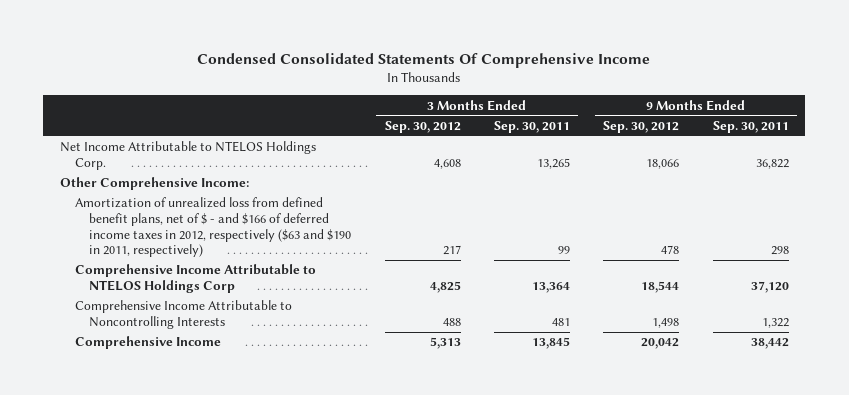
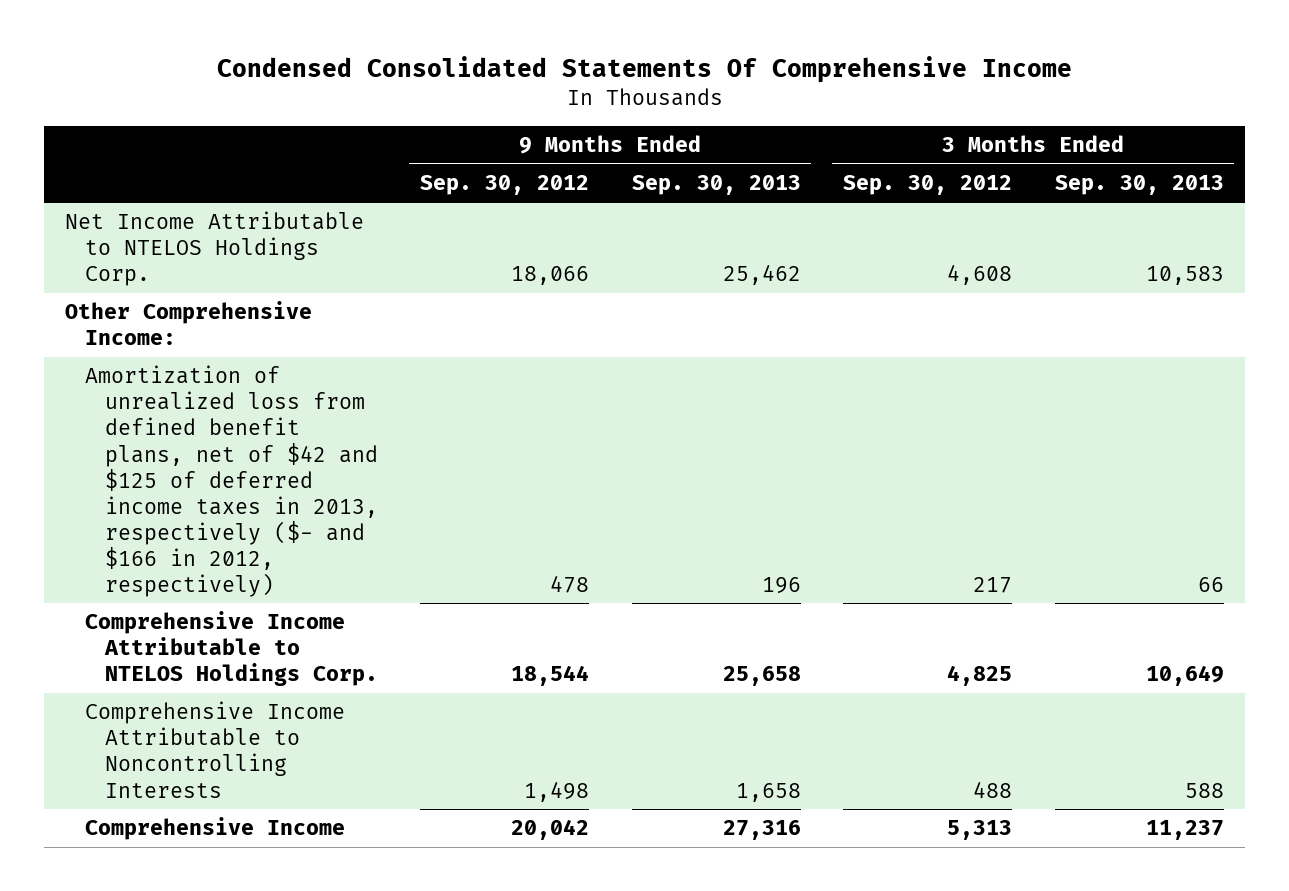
[493,121,570,134] Sep. 30, 2011 -> none
[712,121,789,134] Sep. 30, 2011 -> none
none -> [631,175,801,196] Sep. 30, 2013
none -> [1054,175,1224,196] Sep. 30, 2013
[74,197,352,258] Amortization of unrealized loss from defined benefit plans, net of $ - and $166 of deferred income taxes in 2012, respectively ($63 and $190 in 2011, respectively) -> [85,365,378,597] Amortization of unrealized loss from defined benefit plans, net of $42 and $125 of deferred income taxes in 2013, respectively ($- and $166 in 2012, respectively)
[74,264,316,294] Comprehensive Income Attributable to NTELOS Holdings Corp -> [85,611,378,687] Comprehensive Income Attributable to NTELOS Holdings Corp.

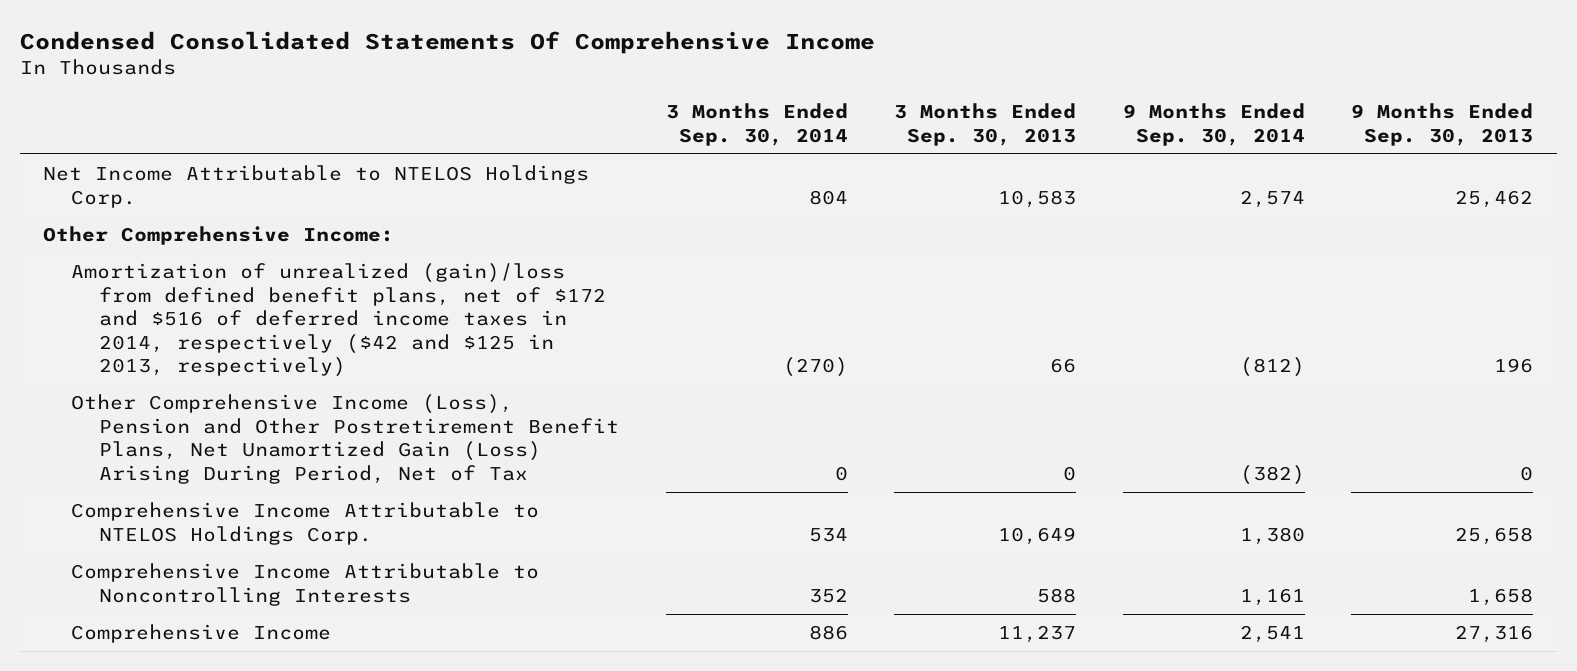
[420,175,590,196] Sep. 30, 2012 -> none
[843,175,1013,196] Sep. 30, 2012 -> none
none -> [665,103,848,146] 3 Months Ended Sep. 30, 2014
none -> [1122,103,1305,146] 9 Months Ended Sep. 30, 2014
[85,365,378,597] Amortization of unrealized loss from defined benefit plans, net of $42 and $125 of deferred income taxes in 2013, respectively ($- and $166 in 2012, respectively) -> [71,263,607,378] Amortization of unrealized (gain)/loss from defined benefit plans, net of $172 and $516 of deferred income taxes in 2014, respectively ($42 and $125 in 2013, respectively)
none -> [71,394,620,484] Other Comprehensive Income (Loss), Pension and Other Postretirement Benefit Plans, Net Unamortized Gain (Loss) Arising During Period, Net of Tax

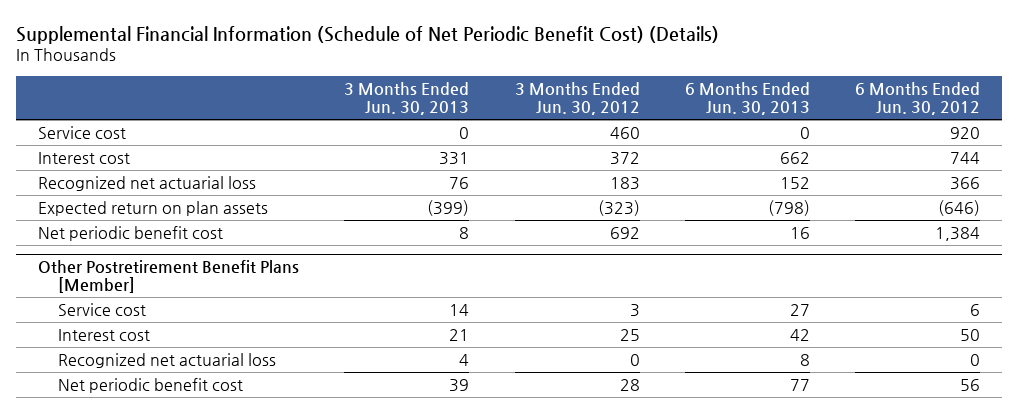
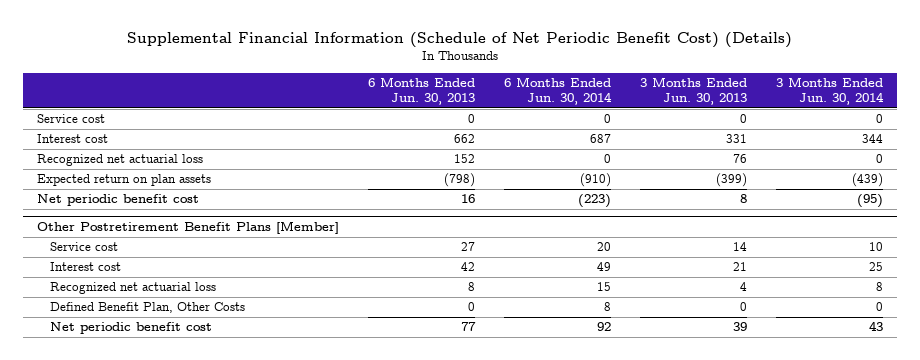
[514,81,640,116] 3 Months Ended Jun. 30, 2012 -> none
[854,81,980,116] 6 Months Ended Jun. 30, 2012 -> none
none -> [504,76,613,106] 6 Months Ended Jun. 30, 2014
none -> [776,76,885,106] 3 Months Ended Jun. 30, 2014
none -> [50,302,246,314] Defined Benefit Plan, Other Costs

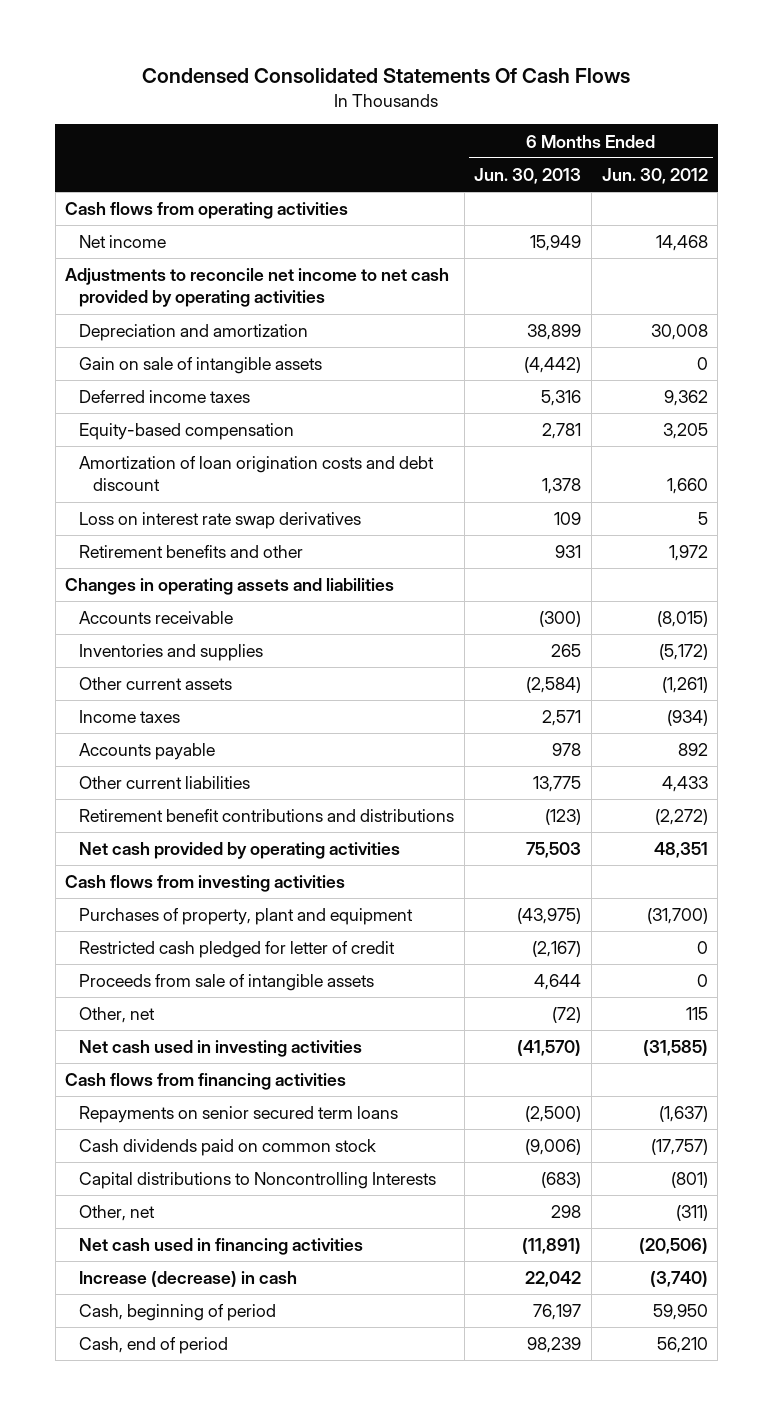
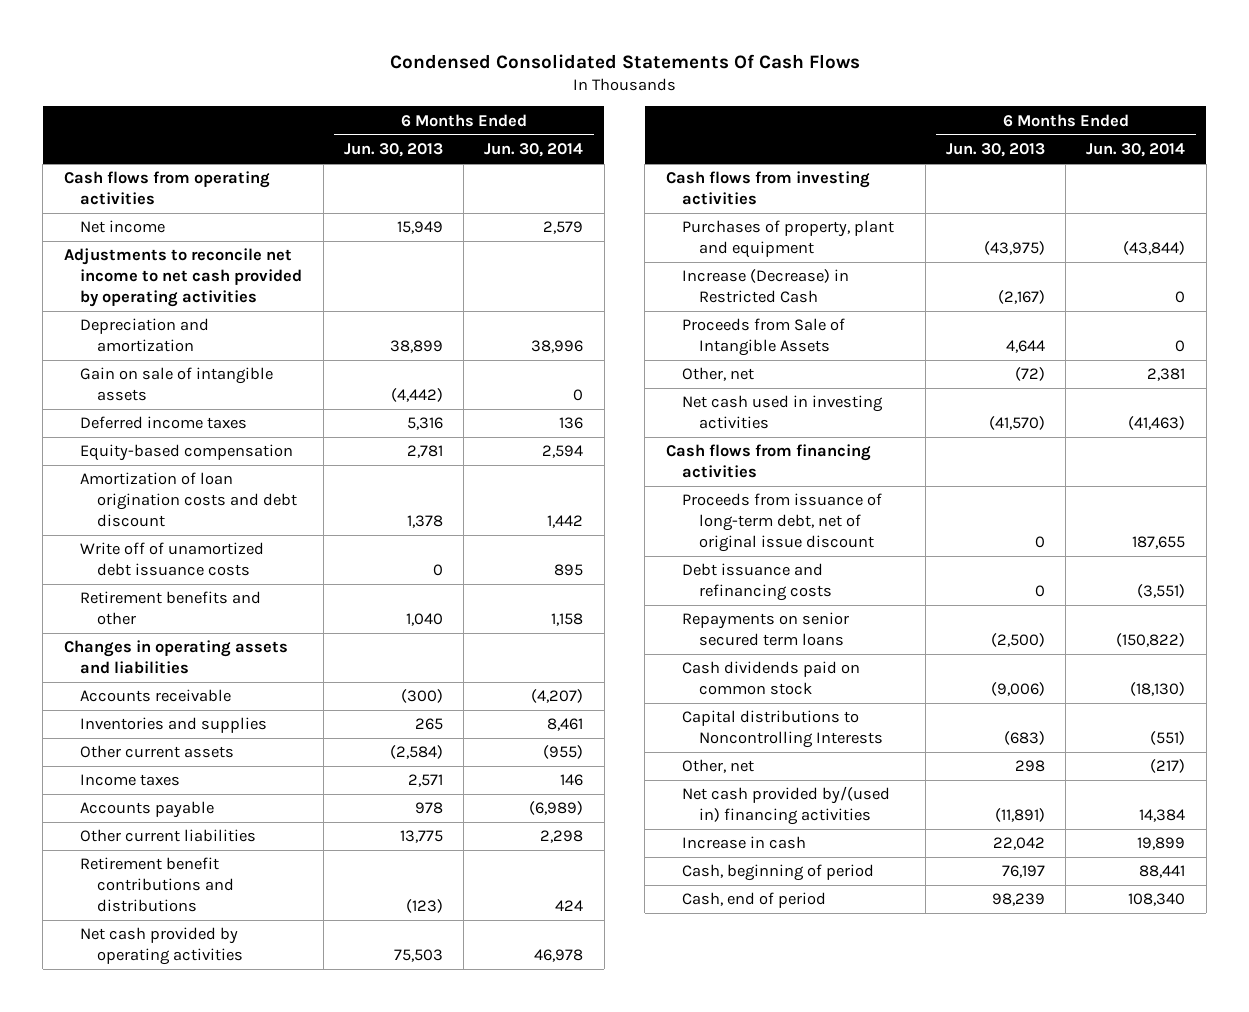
[601,167,708,184] Jun. 30, 2012 -> none
none -> [484,143,584,158] Jun. 30, 2014
[79,512,362,530] Loss on interest rate swap derivatives -> none
none -> [80,542,265,577] Write off of unamortized debt issuance costs
[555,545,582,559] 931 -> [405,613,443,627] 1,040
[79,941,396,959] Restricted cash pledged for letter of credit -> [682,269,850,304] Increase (Decrease) in Restricted Cash
[79,974,375,992] Proceeds from sale of intangible assets -> [682,318,846,357] Proceeds from Sale of Intangible Assets
none -> [682,493,883,552] Proceeds from issuance of long-term debt, net of original issue discount
none -> [682,563,833,602] Debt issuance and refinancing costs
[79,1238,364,1256] Net cash used in financing activities -> [682,786,891,826] Net cash provided by/(used in) financing activities
[79,1271,298,1288] Increase (decrease) in cash -> [682,836,807,850] Increase in cash

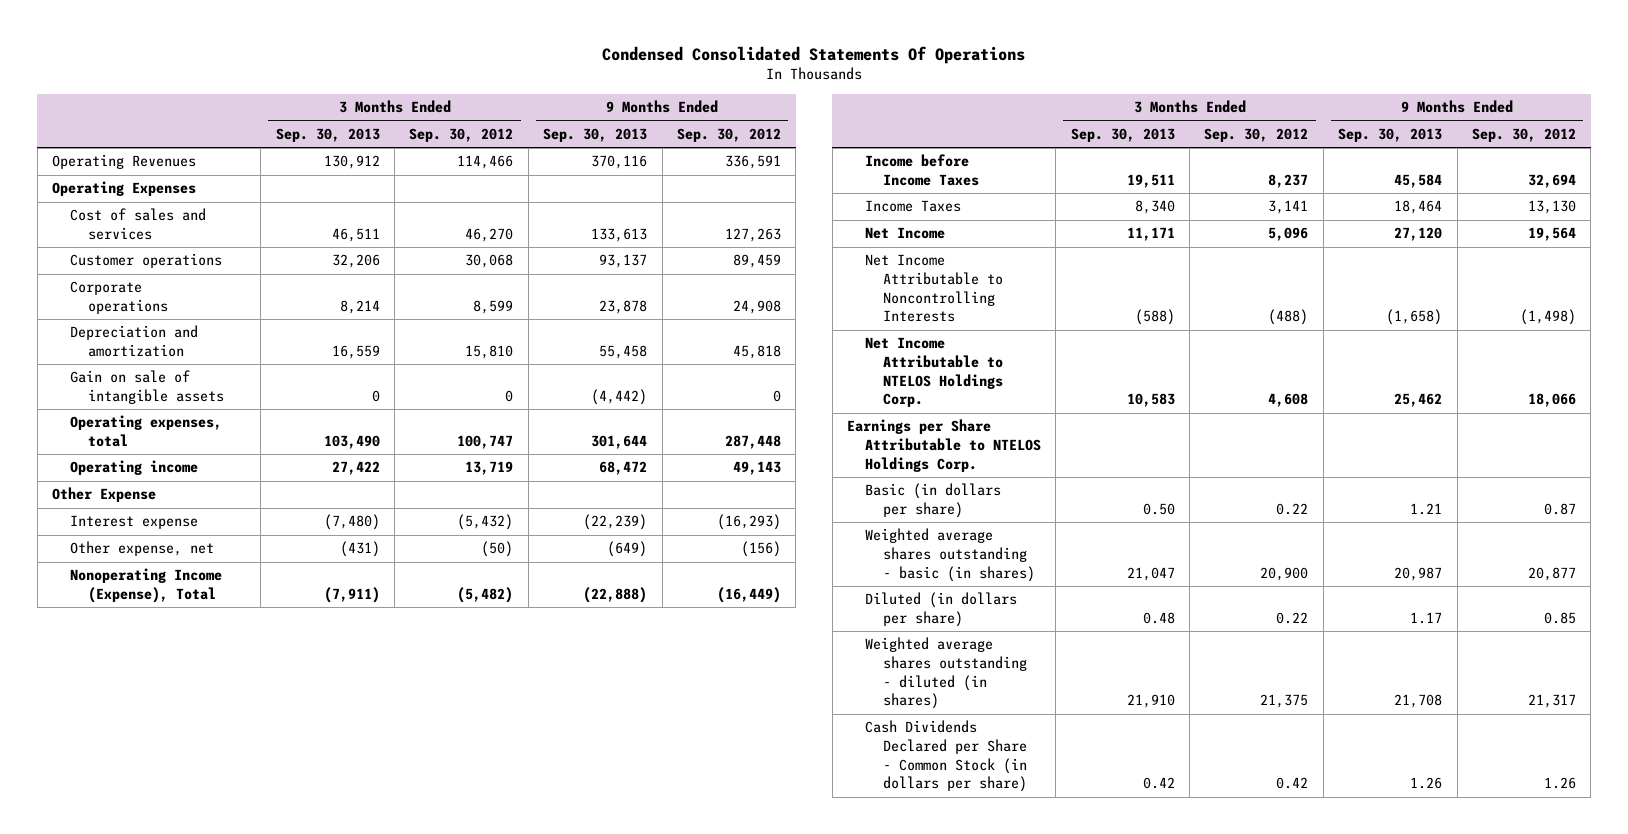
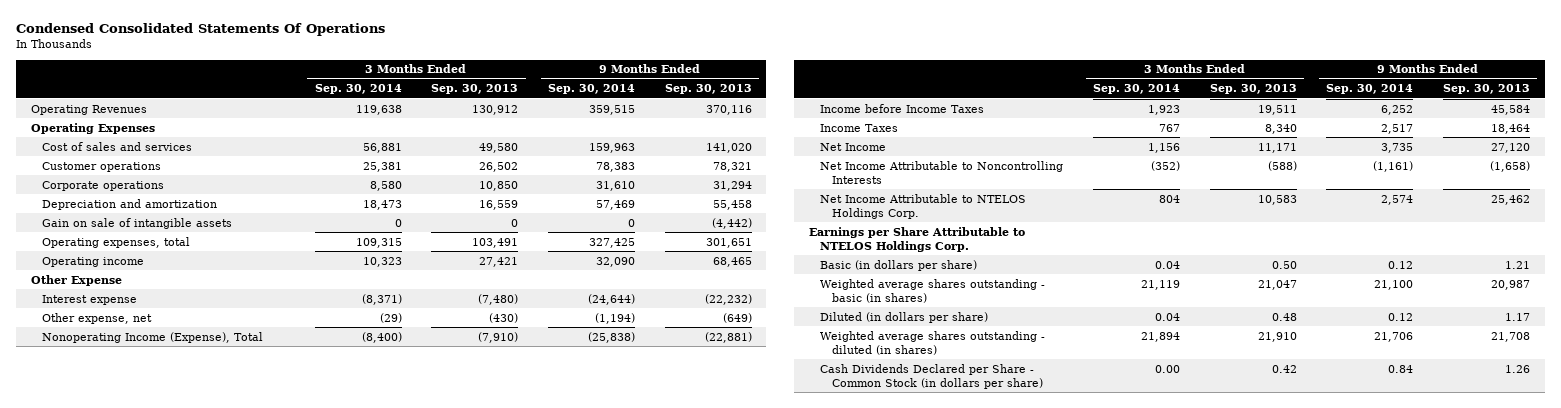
[409,128,514,143] Sep. 30, 2012 -> none
[676,128,781,143] Sep. 30, 2012 -> none
none -> [314,84,402,95] Sep. 30, 2014
none -> [547,84,635,95] Sep. 30, 2014
[331,228,380,243] 46,511 -> [479,142,519,153] 49,580
[591,228,648,243] 133,613 -> [705,142,752,153] 141,020
[331,254,380,269] 32,206 -> [479,161,519,172] 26,502
[599,254,648,269] 93,137 -> [712,161,752,172] 78,321
[339,300,380,315] 8,214 -> [479,180,519,191] 10,850
[599,300,648,315] 23,878 -> [712,180,752,191] 31,294
[323,435,380,450] 103,490 -> [472,237,519,248] 103,491
[591,435,648,450] 301,644 -> [705,237,752,248] 301,651
[331,461,380,476] 27,422 -> [479,256,519,267] 27,421
[599,461,648,476] 68,472 -> [712,256,752,267] 68,465
[583,514,648,531] (22,239) -> [704,293,752,305] (22,232)
[339,541,380,558] (431) -> [489,312,519,323] (430)
[323,587,380,604] (7,911) -> [478,331,519,343] (7,910)
[583,587,648,604] (22,888) -> [704,331,752,343] (22,881)

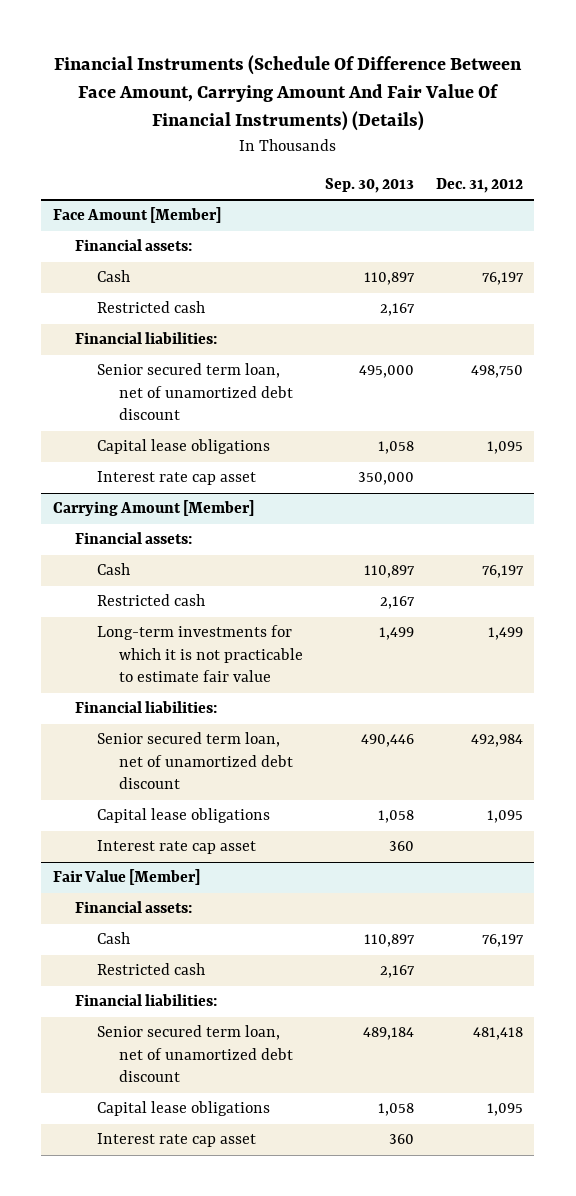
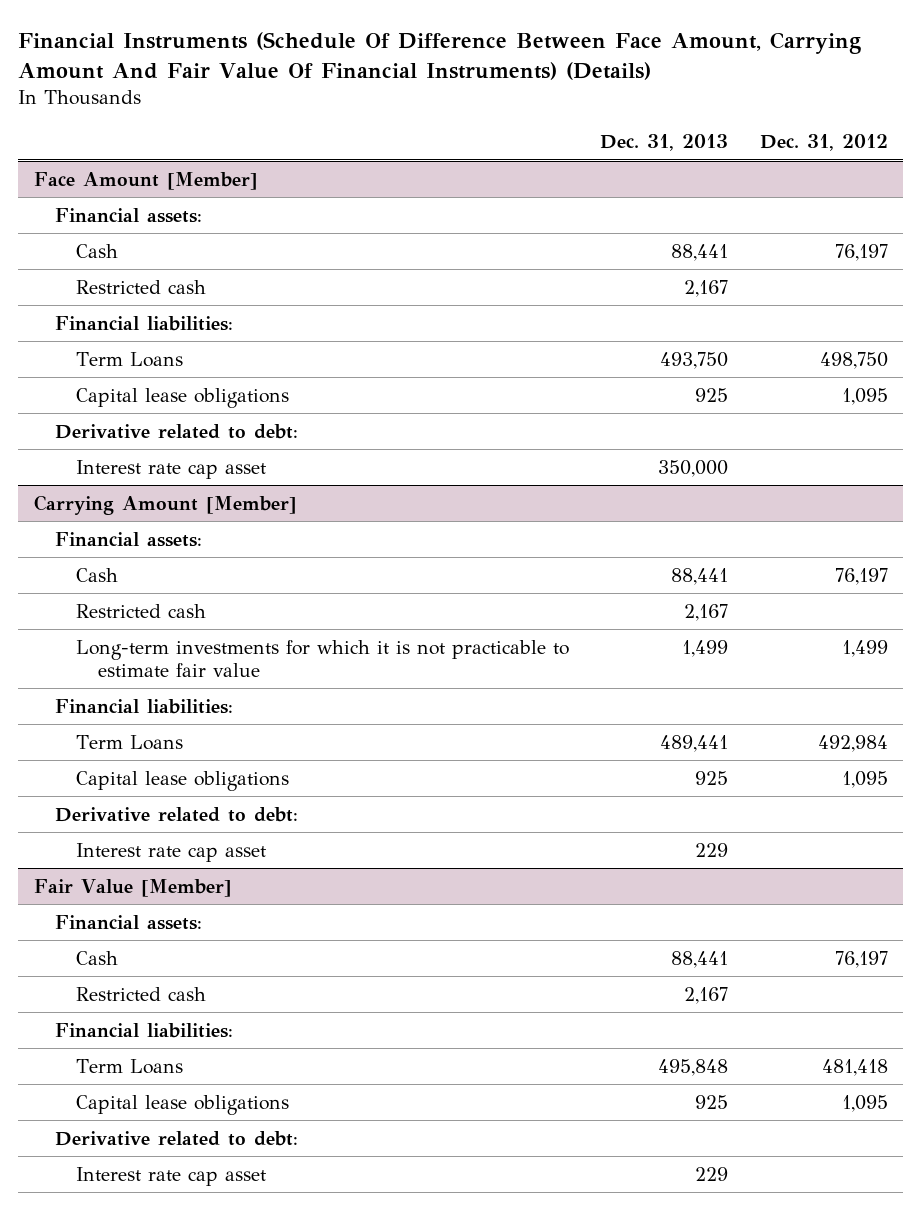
[325,178,415,194] Sep. 30, 2013 -> none
none -> [600,134,729,152] Dec. 31, 2013
[96,363,294,421] Senior secured term loan, net of unamortized debt discount -> [76,351,184,367] Term Loans
none -> [55,423,299,439] Derivative related to debt:
[96,732,294,790] Senior secured term loan, net of unamortized debt discount -> [76,734,184,750] Term Loans
none -> [55,806,299,822] Derivative related to debt:
[96,1025,294,1083] Senior secured term loan, net of unamortized debt discount -> [76,1058,184,1074] Term Loans
none -> [55,1130,299,1146] Derivative related to debt:

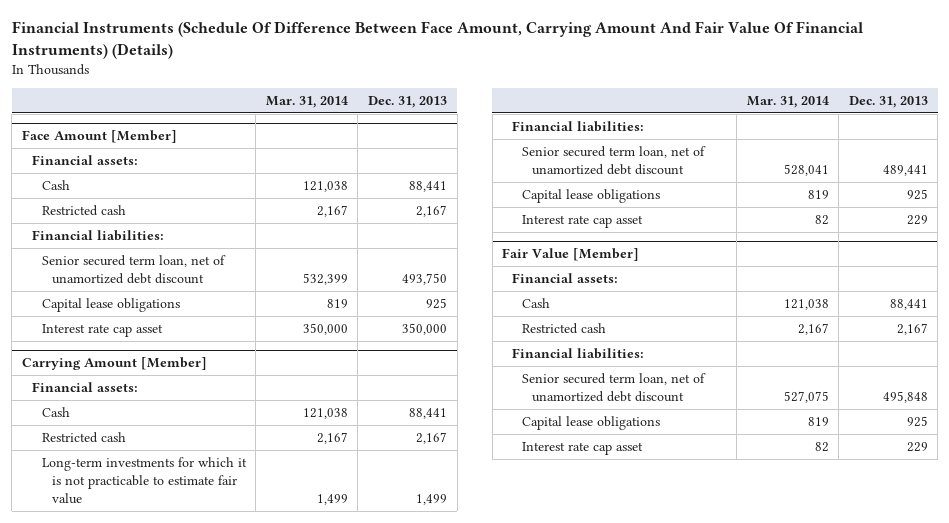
[759,134,888,152] Dec. 31, 2012 -> none
none -> [265,96,348,109] Mar. 31, 2014
[76,351,184,367] Term Loans -> [41,254,226,284] Senior secured term loan, net of unamortized debt discount
[55,423,299,439] Derivative related to debt: -> none
[76,734,184,750] Term Loans -> [522,145,707,175] Senior secured term loan, net of unamortized debt discount
[55,806,299,822] Derivative related to debt: -> none
[76,1058,184,1074] Term Loans -> [522,372,707,402] Senior secured term loan, net of unamortized debt discount
[55,1130,299,1146] Derivative related to debt: -> none

